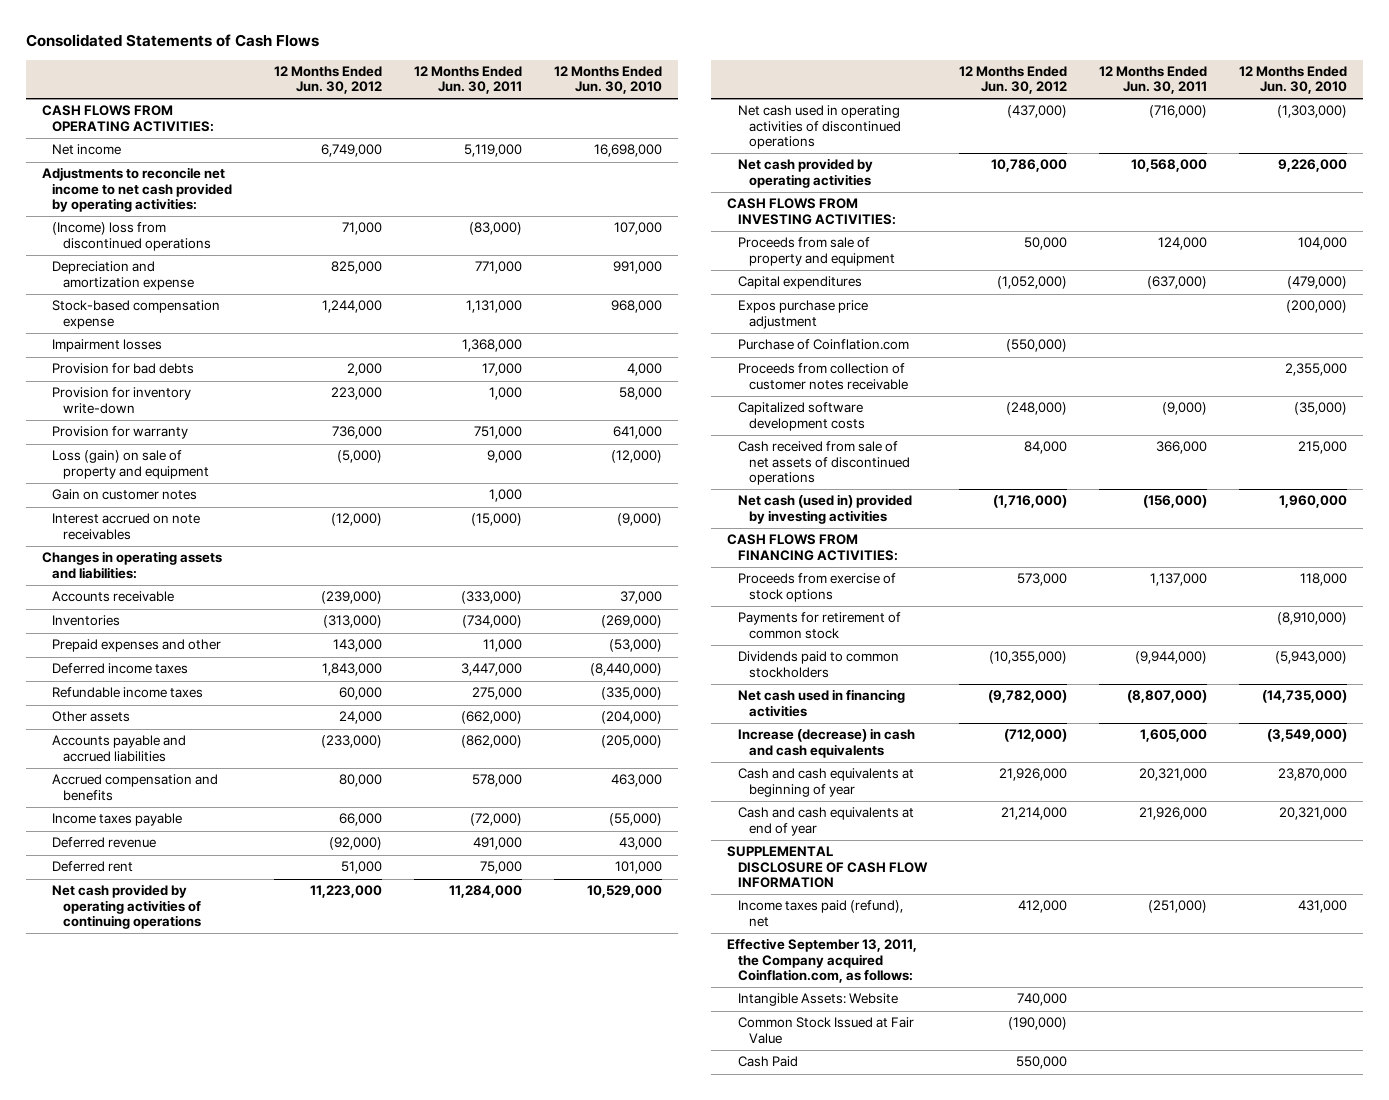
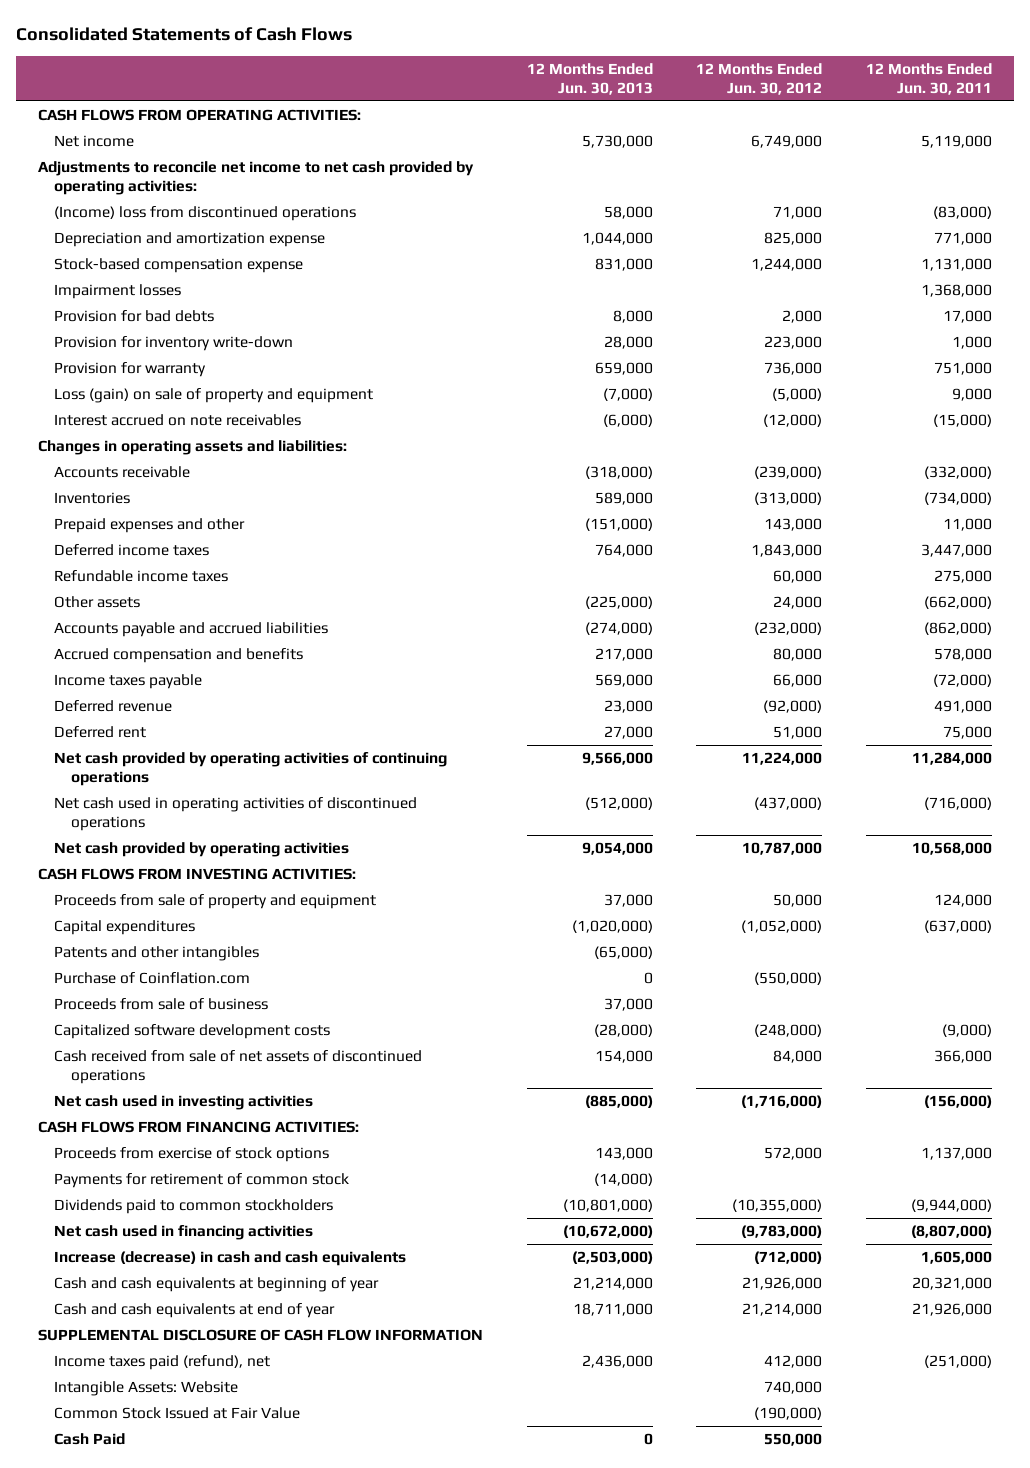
[553,65,662,95] 12 Months Ended Jun. 30, 2010 -> none
none -> [526,63,653,95] 12 Months Ended Jun. 30, 2013
[52,489,198,501] Gain on customer notes -> none
[460,591,522,605] (333,000) -> [923,466,992,480] (332,000)
[320,735,382,749] (233,000) -> [754,622,823,636] (232,000)
[309,885,382,899] 11,223,000 -> [742,752,823,766] 11,224,000
[990,159,1067,173] 10,786,000 -> [742,842,823,856] 10,787,000
[737,300,868,329] Expos purchase price adjustment -> none
none -> [54,946,260,962] Patents and other intangibles
[737,363,908,390] Proceeds from collection of customer notes receivable -> none
none -> [54,998,269,1011] Proceeds from sale of business
[737,494,912,524] Net cash (used in) provided by investing activities -> [54,1095,314,1111] Net cash used in investing activities
[1016,573,1067,587] 573,000 -> [764,1147,823,1161] 572,000
[987,690,1067,704] (9,782,000) -> [741,1225,823,1239] (9,783,000)
[726,938,917,984] Effective September 13, 2011, the Company acquired Coinflation.com, as follows: -> none

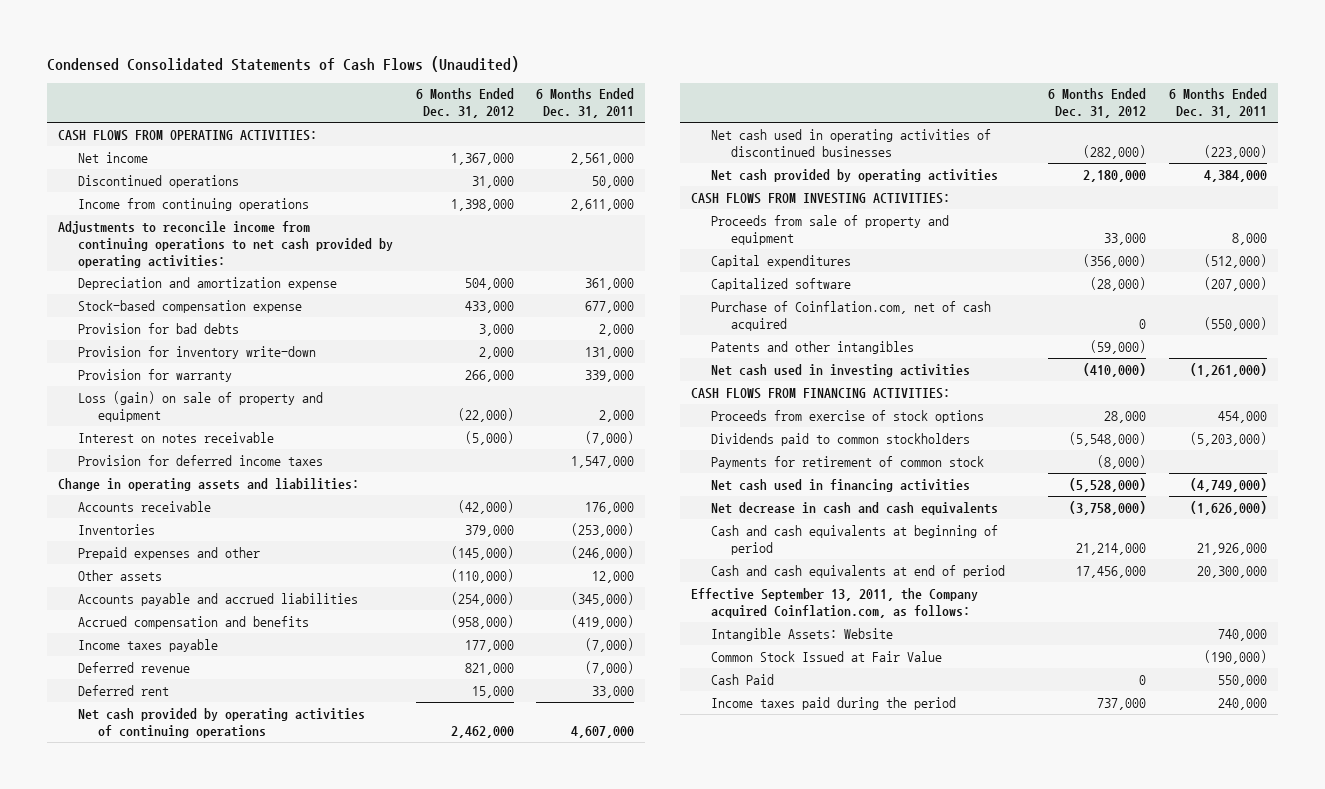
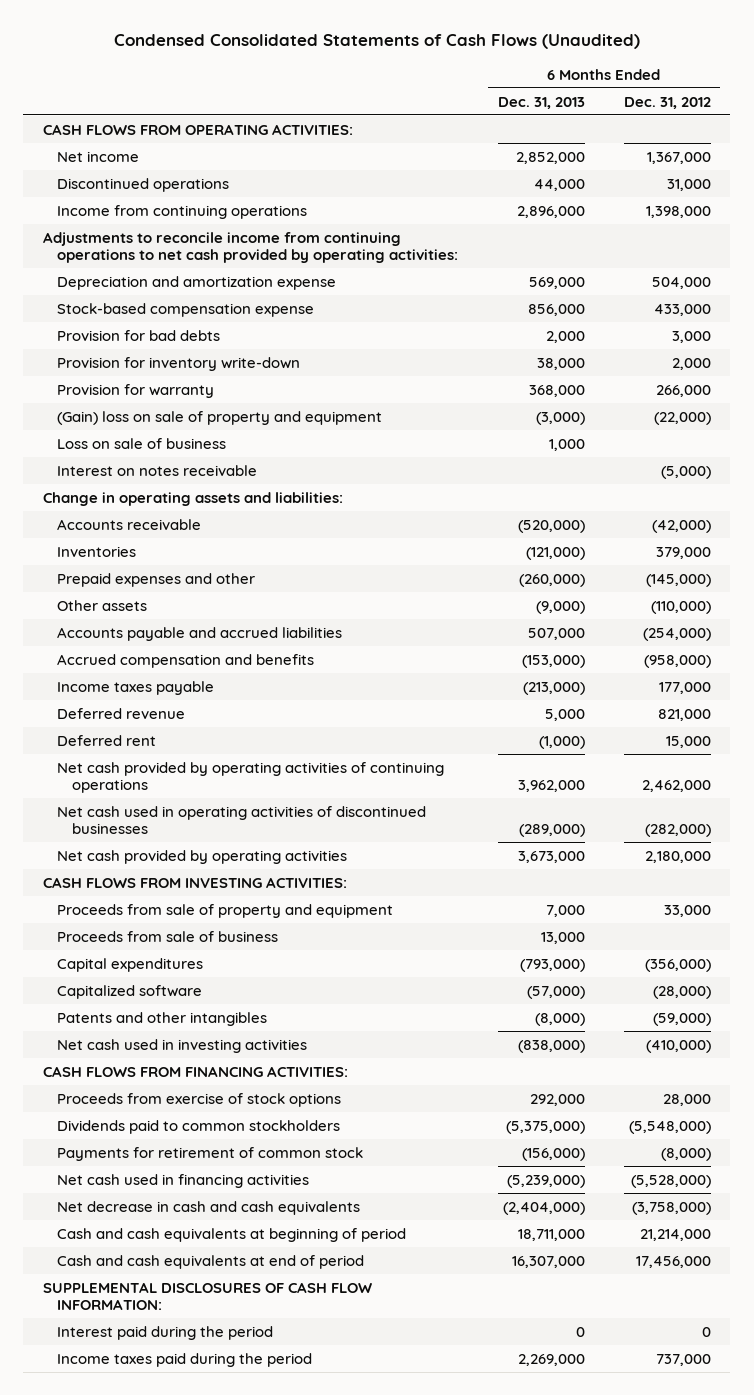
[535,88,634,119] 6 Months Ended Dec. 31, 2011 -> none
none -> [497,96,585,109] Dec. 31, 2013
[78,390,324,422] Loss (gain) on sale of property and equipment -> [57,410,383,425] (Gain) loss on sale of property and equipment
none -> [57,437,227,449] Loss on sale of business
[78,454,324,466] Provision for deferred income taxes -> none
none -> [57,930,279,942] Proceeds from sale of business
[711,300,992,331] Purchase of Coinflation.com, net of cash acquired -> none
[691,587,979,618] Effective September 13, 2011, the Company acquired Coinflation.com, as follows: -> none
[711,627,894,641] Intangible Assets: Website -> none
[711,650,943,662] Common Stock Issued at Fair Value -> none
[711,673,775,685] Cash Paid -> none
none -> [42,1281,372,1311] SUPPLEMENTAL DISCLOSURES OF CASH FLOW INFORMATION:
none -> [57,1325,274,1340] Interest paid during the period

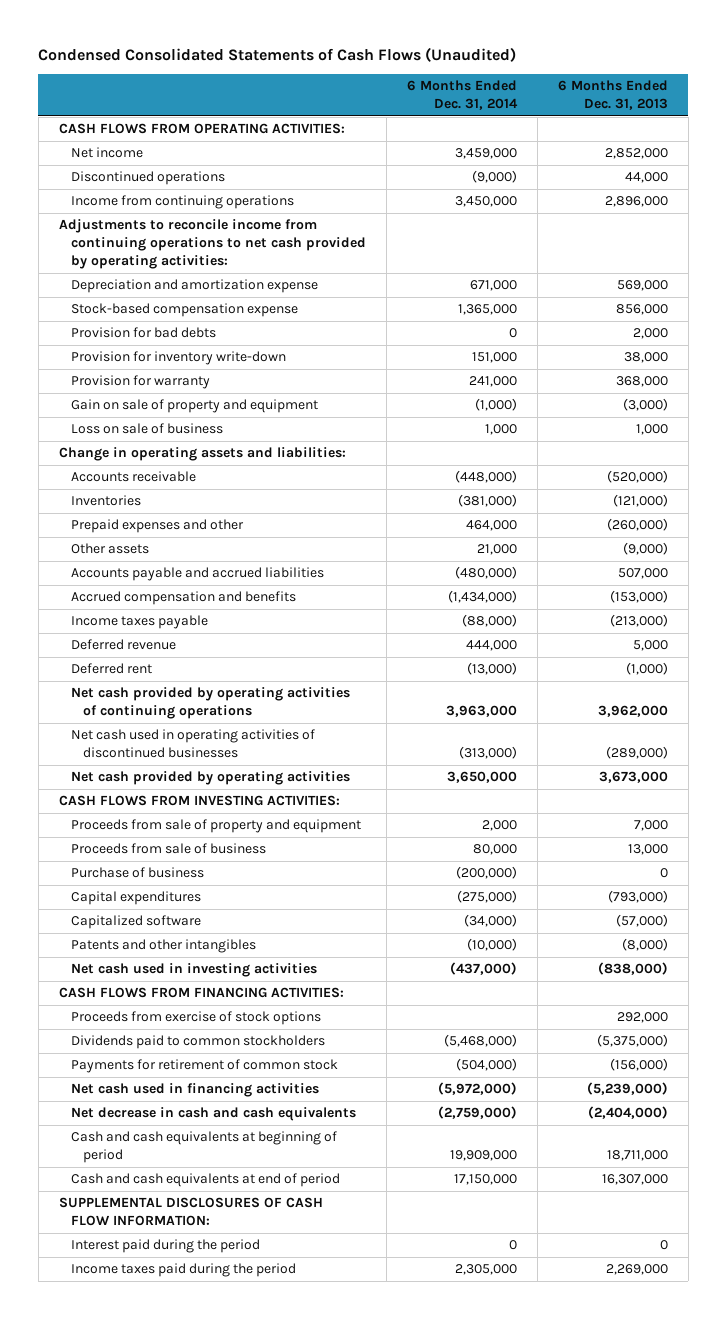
[623,96,711,109] Dec. 31, 2012 -> none
none -> [406,80,518,111] 6 Months Ended Dec. 31, 2014
[57,410,383,425] (Gain) loss on sale of property and equipment -> [70,399,318,414] Gain on sale of property and equipment
[57,464,258,476] Interest on notes receivable -> none
none -> [70,867,204,879] Purchase of business

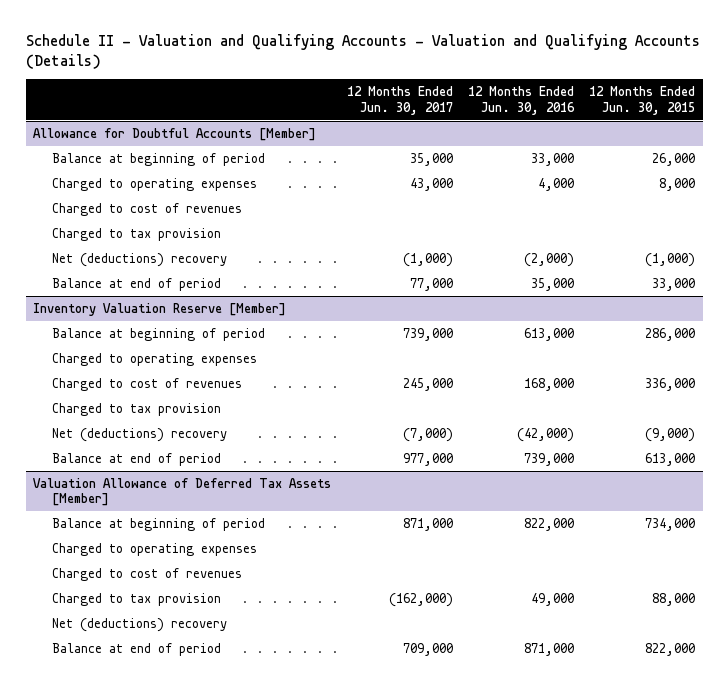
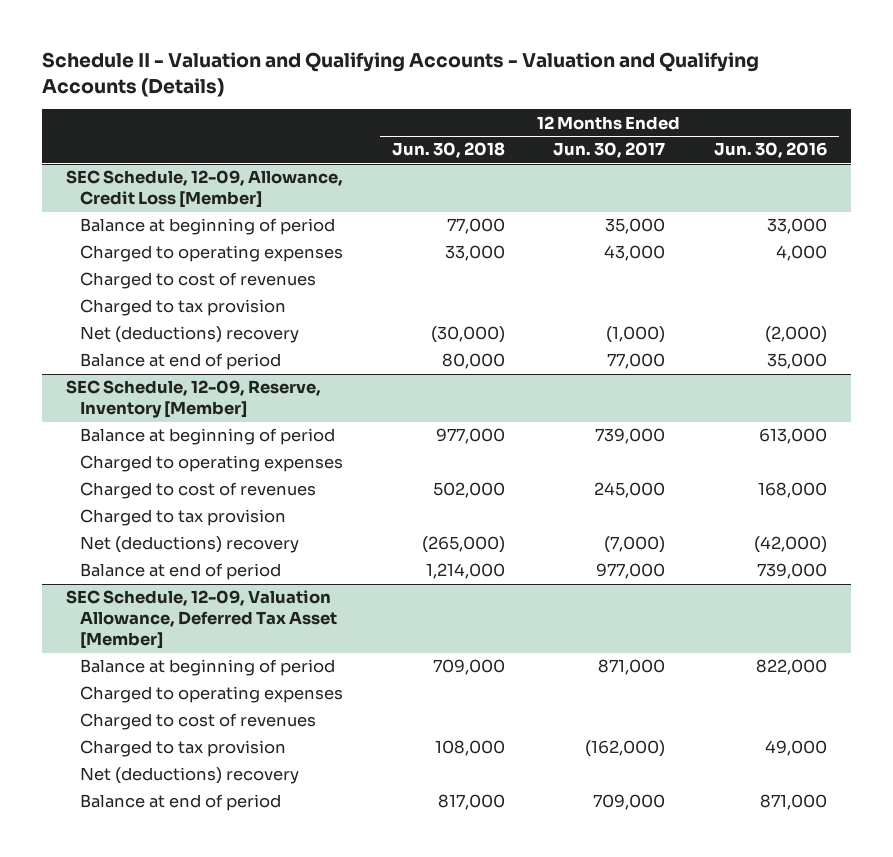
[589,86,696,115] 12 Months Ended Jun. 30, 2015 -> none
none -> [391,142,505,159] Jun. 30, 2018
[33,127,317,141] Allowance for Doubtful Accounts [Member] -> none
none -> [66,170,344,209] SEC Schedule, 12-09, Allowance, Credit Loss [Member]
[33,302,287,316] Inventory Valuation Reserve [Member] -> [66,380,322,419] SEC Schedule, 12-09, Reserve, Inventory [Member]
[33,477,332,507] Valuation Allowance of Deferred Tax Assets [Member] -> [66,590,338,650] SEC Schedule, 12-09, Valuation Allowance, Deferred Tax Asset [Member]

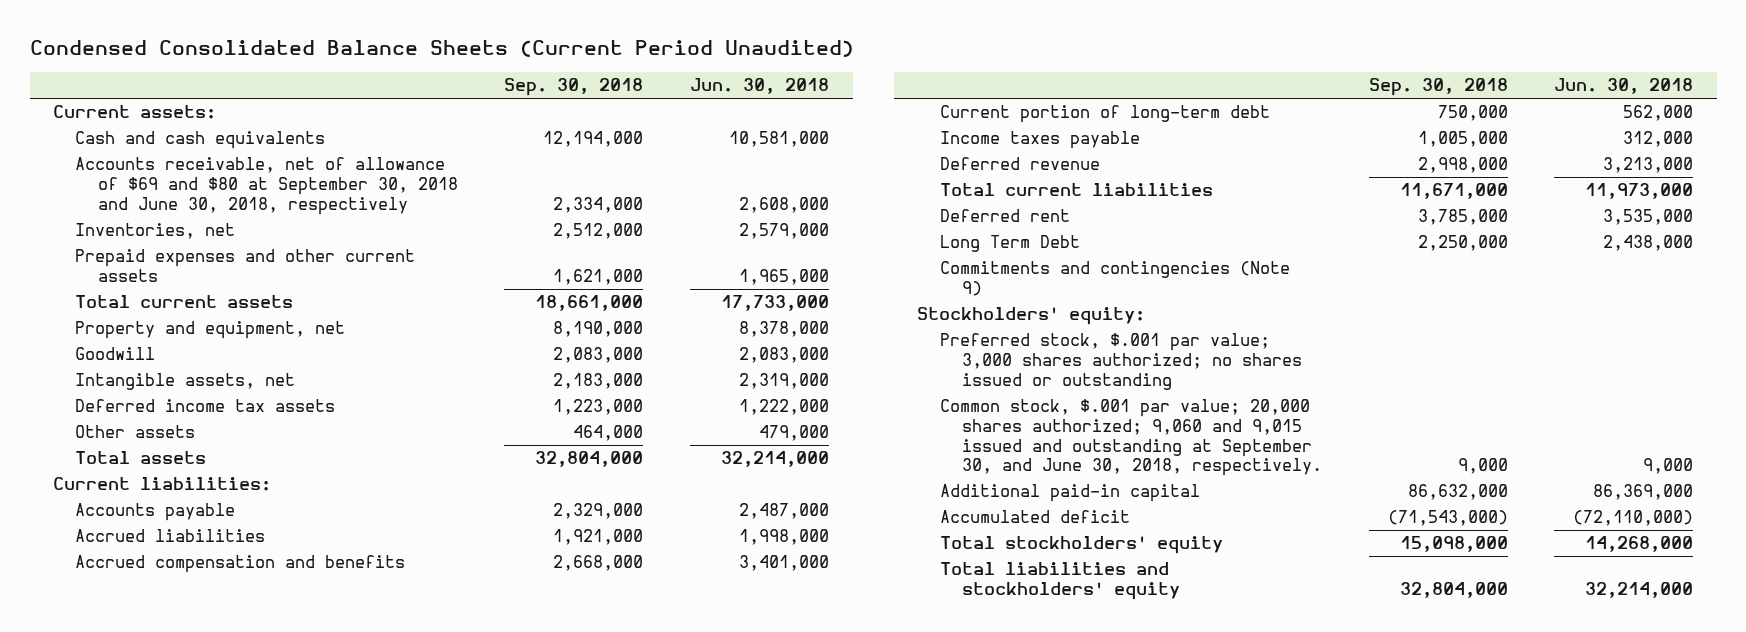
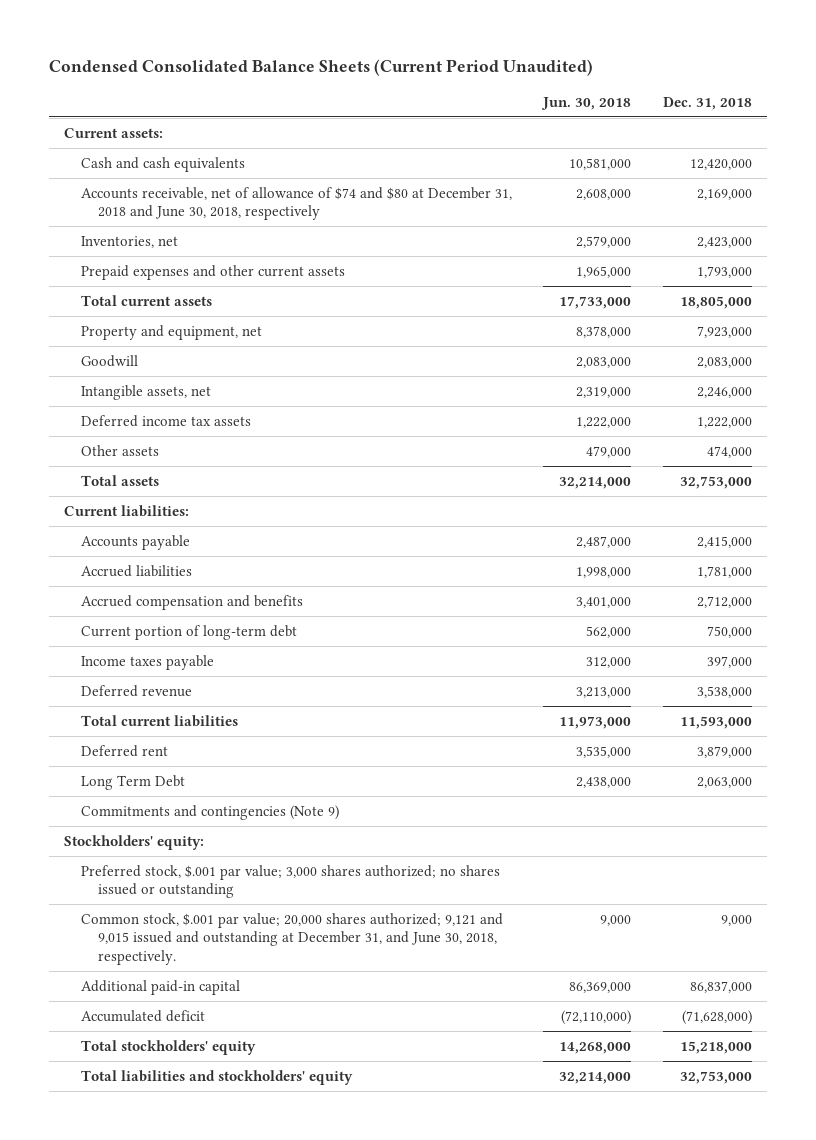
[504,78,644,97] Sep. 30, 2018 -> none
none -> [662,96,752,110] Dec. 31, 2018
[75,157,458,215] Accounts receivable, net of allowance of $69 and $80 at September 30, 2018 and June 30, 2018, respectively -> [81,186,513,221] Accounts receivable, net of allowance of $74 and $80 at December 31, 2018 and June 30, 2018, respectively
[939,399,1322,477] Common stock, $.001 par value; 20,000 shares authorized; 9,060 and 9,015 issued and outstanding at September 30, and June 30, 2018, respectively. -> [81,912,504,966] Common stock, $.001 par value; 20,000 shares authorized; 9,121 and 9,015 issued and outstanding at December 31, and June 30, 2018, respectively.

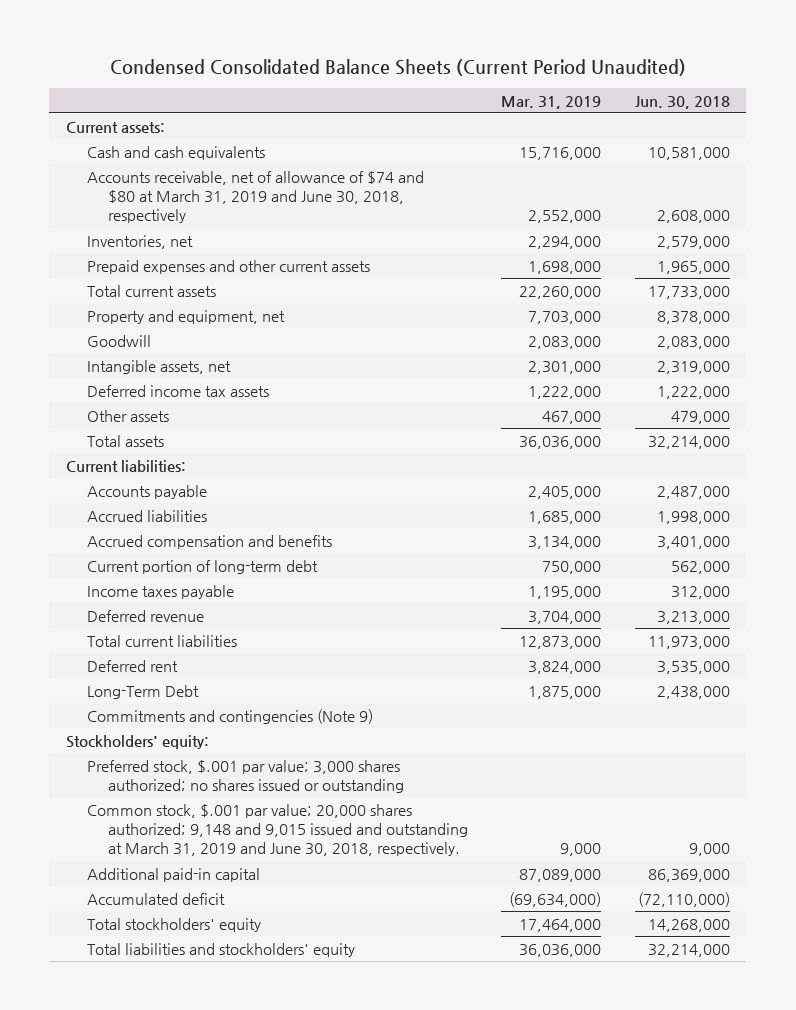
[662,96,752,110] Dec. 31, 2018 -> none
none -> [501,95,602,109] Mar. 31, 2019
[81,186,513,221] Accounts receivable, net of allowance of $74 and $80 at December 31, 2018 and June 30, 2018, respectively -> [86,170,424,224] Accounts receivable, net of allowance of $74 and $80 at March 31, 2019 and June 30, 2018, respectively
[81,774,186,790] Long Term Debt -> [86,684,199,699] Long-Term Debt
[81,912,504,966] Common stock, $.001 par value; 20,000 shares authorized; 9,121 and 9,015 issued and outstanding at December 31, and June 30, 2018, respectively. -> [86,803,468,857] Common stock, $.001 par value; 20,000 shares authorized; 9,148 and 9,015 issued and outstanding at March 31, 2019 and June 30, 2018, respectively.

